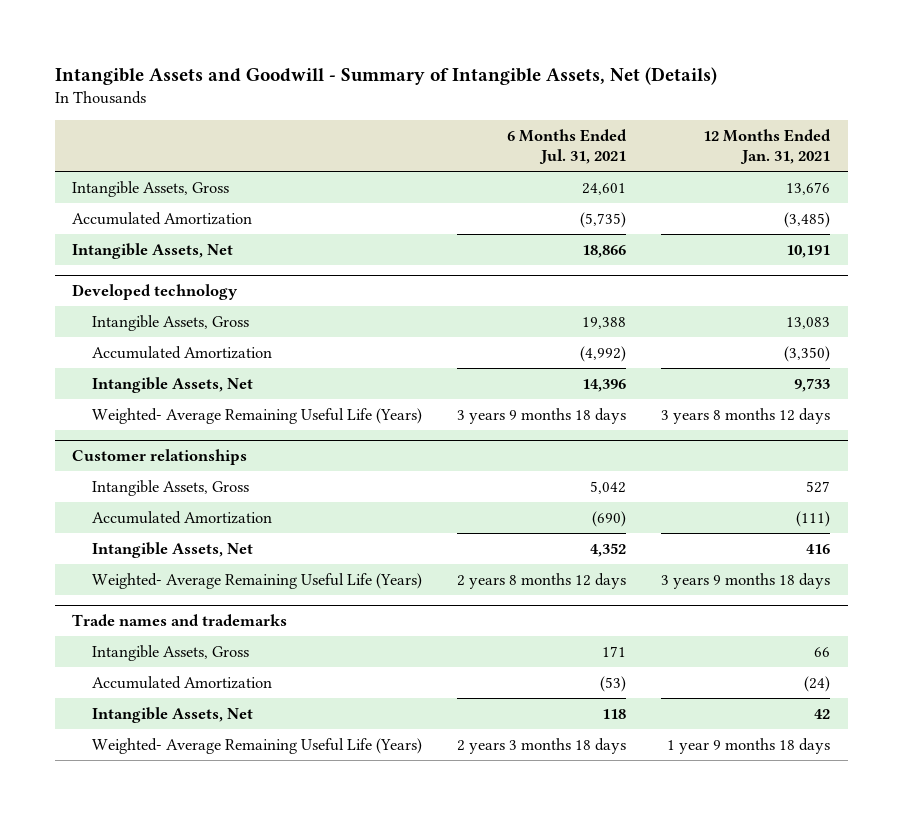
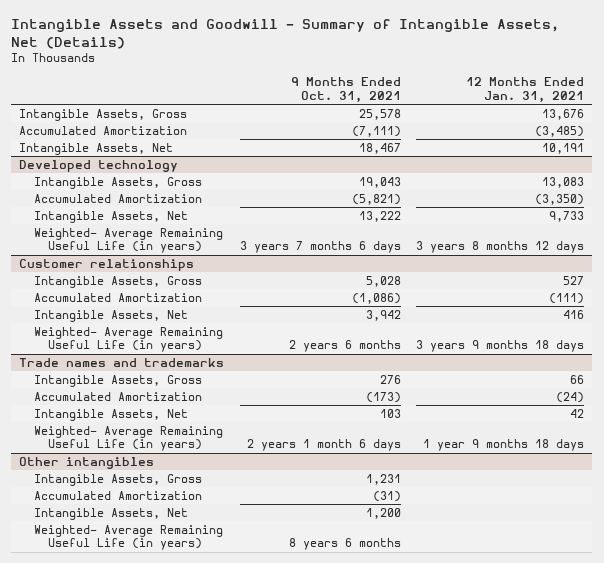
[507,128,628,165] 6 Months Ended Jul. 31, 2021 -> none
none -> [290,77,401,103] 9 Months Ended Oct. 31, 2021
[91,407,422,424] Weighted- Average Remaining Useful Life (Years) -> [33,228,223,254] Weighted- Average Remaining Useful Life (in years)
[91,572,422,589] Weighted- Average Remaining Useful Life (Years) -> [33,327,223,353] Weighted- Average Remaining Useful Life (in years)
[91,737,422,754] Weighted- Average Remaining Useful Life (Years) -> [33,426,223,452] Weighted- Average Remaining Useful Life (in years)
none -> [19,457,155,470] Other intangibles
none -> [33,474,202,487] Intangible Assets, Gross
none -> [33,491,202,501] Accumulated Amortization
none -> [33,508,188,521] Intangible Assets, Net
none -> [33,525,223,551] Weighted- Average Remaining Useful Life (in years)

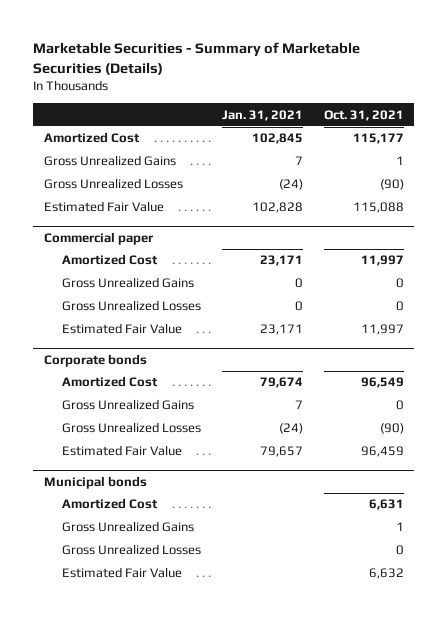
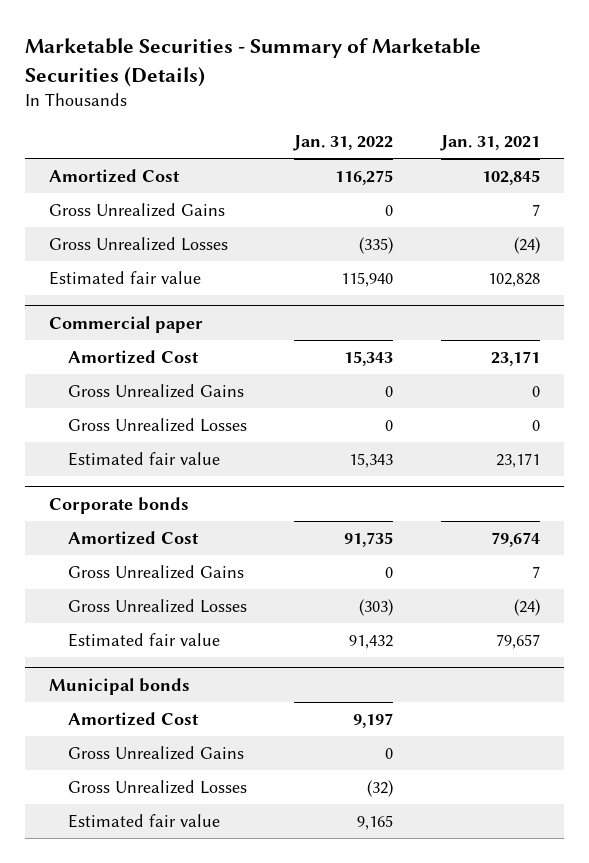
[323,109,404,121] Oct. 31, 2021 -> none
none -> [293,135,394,152] Jan. 31, 2022
[44,201,165,213] Estimated Fair Value -> [49,270,202,285] Estimated fair value
[61,323,182,335] Estimated Fair Value -> [67,451,220,466] Estimated fair value
[61,445,182,457] Estimated Fair Value -> [67,632,220,647] Estimated fair value
[61,567,182,579] Estimated Fair Value -> [67,813,220,828] Estimated fair value

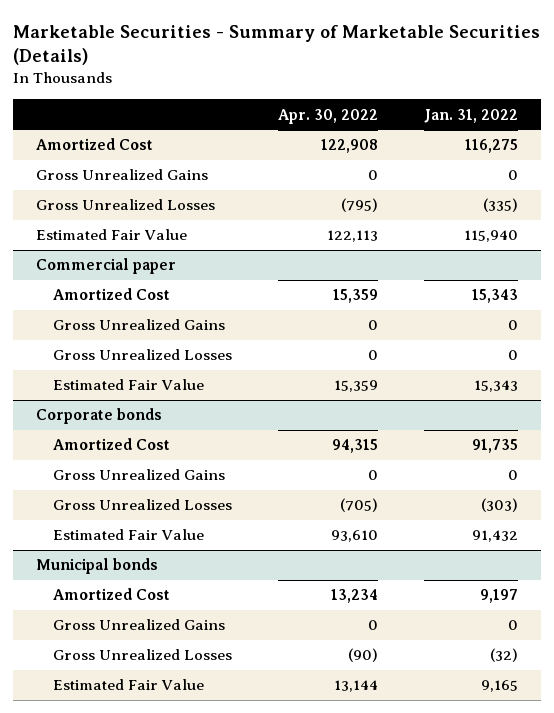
[440,135,541,152] Jan. 31, 2021 -> none
none -> [277,108,378,124] Apr. 30, 2022
[49,270,202,285] Estimated fair value -> [36,229,188,241] Estimated Fair Value
[67,451,220,466] Estimated fair value -> [53,379,205,391] Estimated Fair Value
[67,632,220,647] Estimated fair value -> [53,529,205,541] Estimated Fair Value
[67,813,220,828] Estimated fair value -> [53,679,205,691] Estimated Fair Value

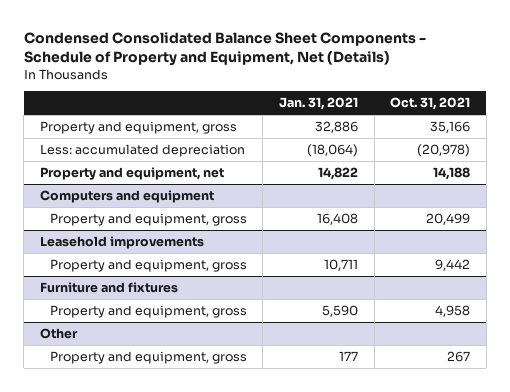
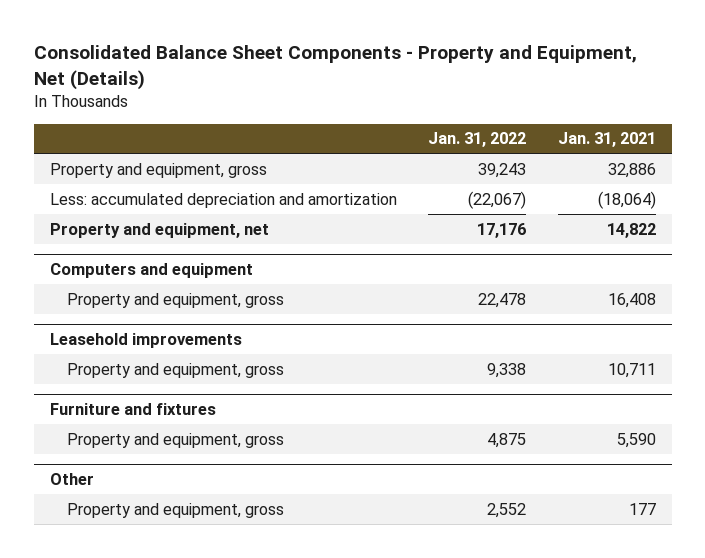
[23,32,426,67] Condensed Consolidated Balance Sheet Components - Schedule of Property and Equipment, Net (Details) -> [33,45,637,90] Consolidated Balance Sheet Components - Property and Equipment, Net (Details)
[390,97,471,111] Oct. 31, 2021 -> none
none -> [428,132,527,148] Jan. 31, 2022
[40,143,246,157] Less: accumulated depreciation -> [49,192,397,208] Less: accumulated depreciation and amortization

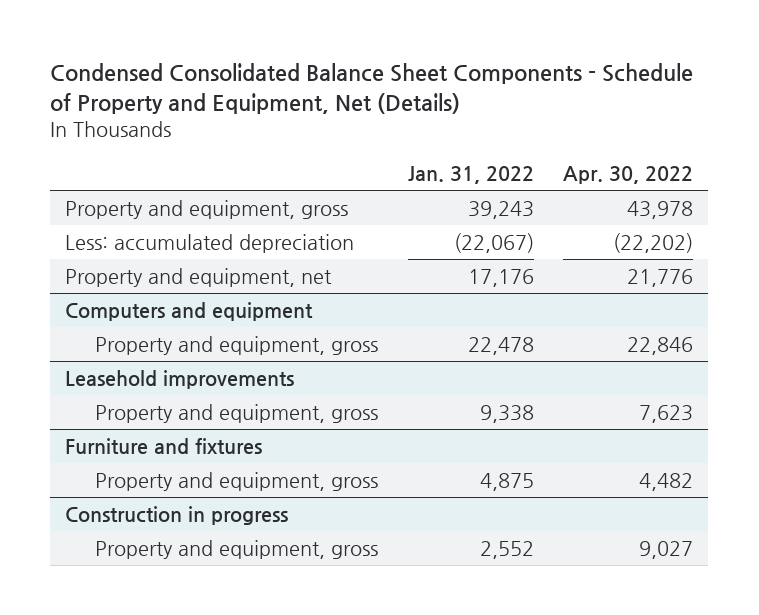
[33,45,637,90] Consolidated Balance Sheet Components - Property and Equipment, Net (Details) -> [50,63,694,115] Condensed Consolidated Balance Sheet Components - Schedule of Property and Equipment, Net (Details)
[557,132,656,148] Jan. 31, 2021 -> none
none -> [563,165,694,184] Apr. 30, 2022
[49,192,397,208] Less: accumulated depreciation and amortization -> [65,233,355,253] Less: accumulated depreciation
[49,473,94,486] Other -> none
none -> [65,505,289,525] Construction in progress

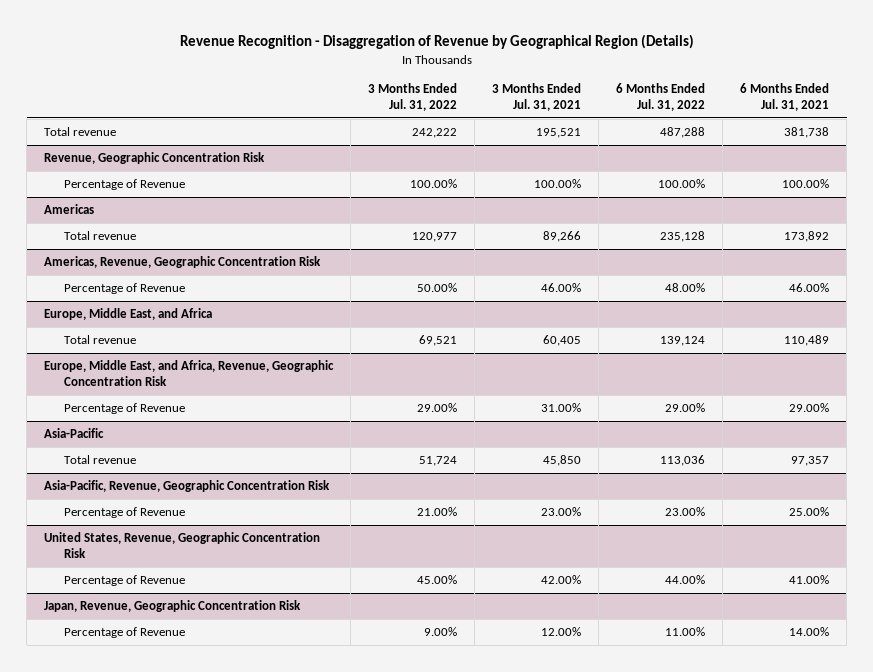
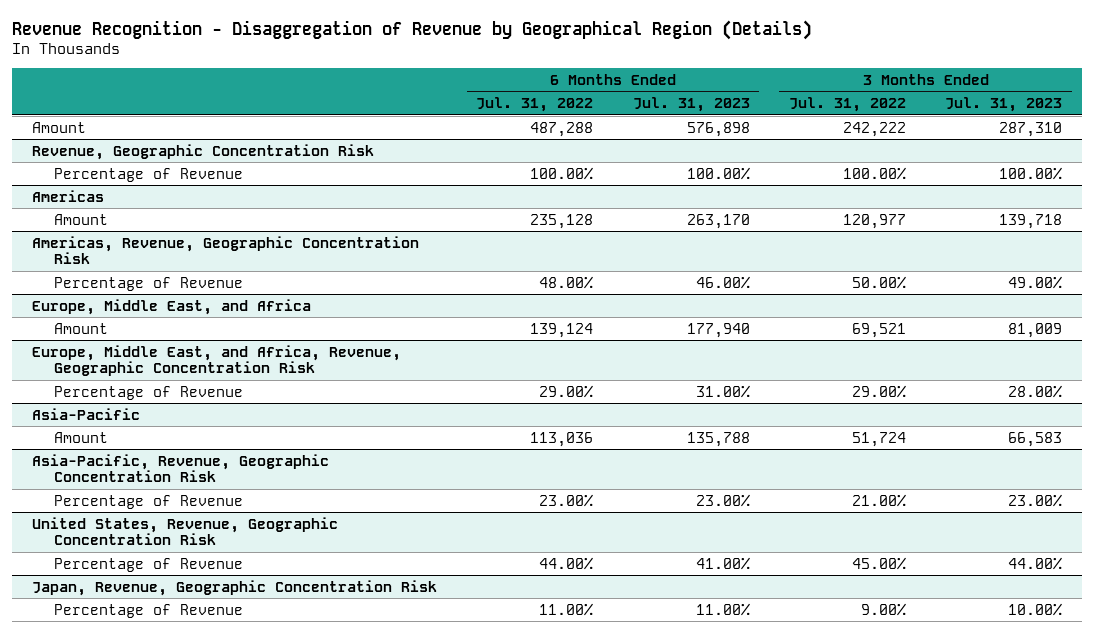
[492,83,582,112] 3 Months Ended Jul. 31, 2021 -> none
[740,83,830,112] 6 Months Ended Jul. 31, 2021 -> none
none -> [632,97,750,113] Jul. 31, 2023
none -> [945,97,1063,113] Jul. 31, 2023
[44,126,117,136] Total revenue -> [32,121,87,133] Amount
[64,230,137,240] Total revenue -> [53,213,108,225] Amount
[64,334,137,344] Total revenue -> [53,322,108,334] Amount
[64,454,137,464] Total revenue -> [53,431,108,443] Amount

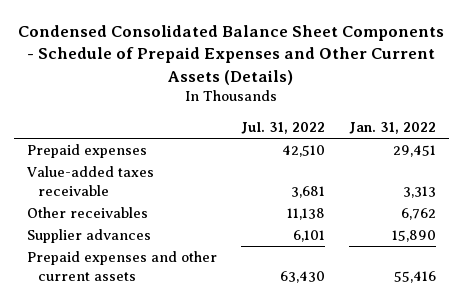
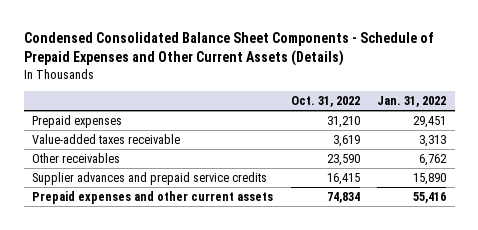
[240,121,325,134] Jul. 31, 2022 -> none
none -> [290,96,360,108] Oct. 31, 2022
[26,229,151,244] Supplier advances -> [32,171,268,185] Supplier advances and prepaid service credits

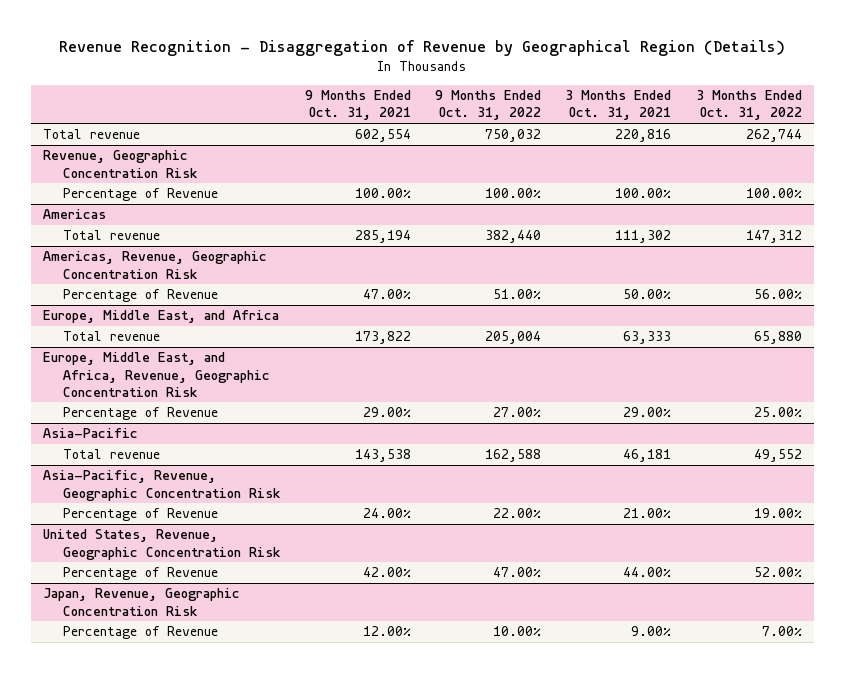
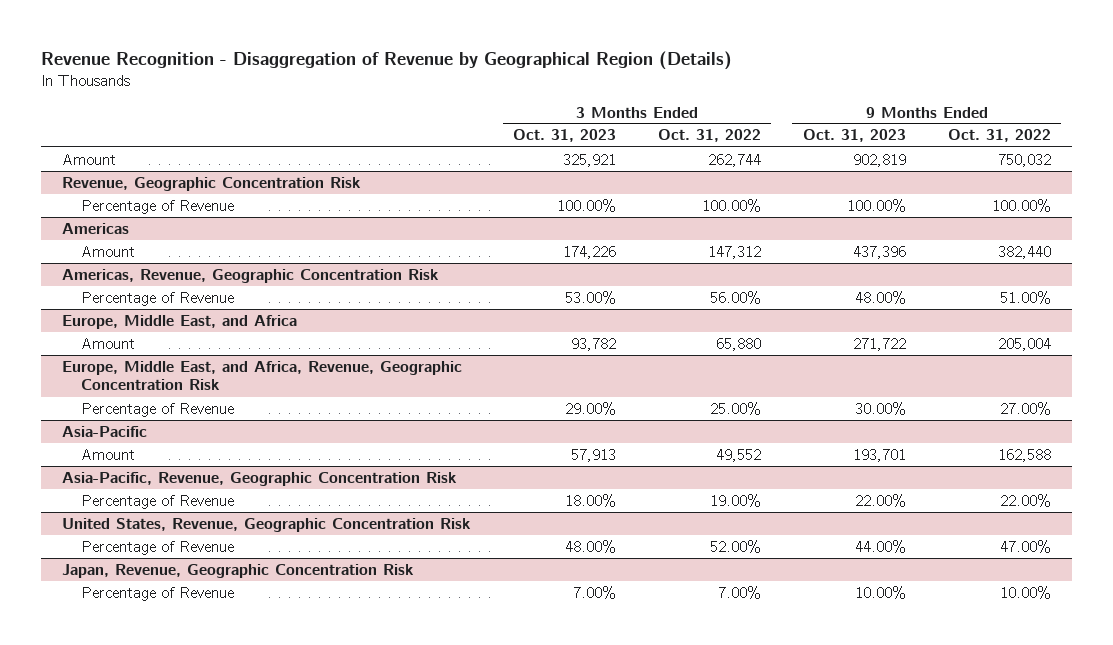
[305,90,412,121] 9 Months Ended Oct. 31, 2021 -> none
[565,90,672,121] 3 Months Ended Oct. 31, 2021 -> none
none -> [513,129,617,143] Oct. 31, 2023
none -> [802,129,906,143] Oct. 31, 2023
[42,129,140,140] Total revenue -> [62,153,117,165] Amount
[62,230,160,241] Total revenue -> [80,245,135,257] Amount
[62,331,160,342] Total revenue -> [80,337,135,349] Amount
[62,449,160,460] Total revenue -> [80,448,135,460] Amount

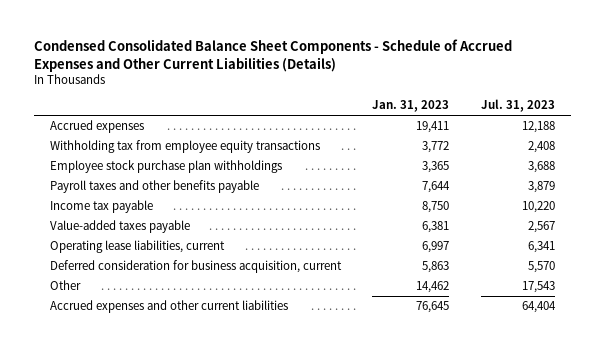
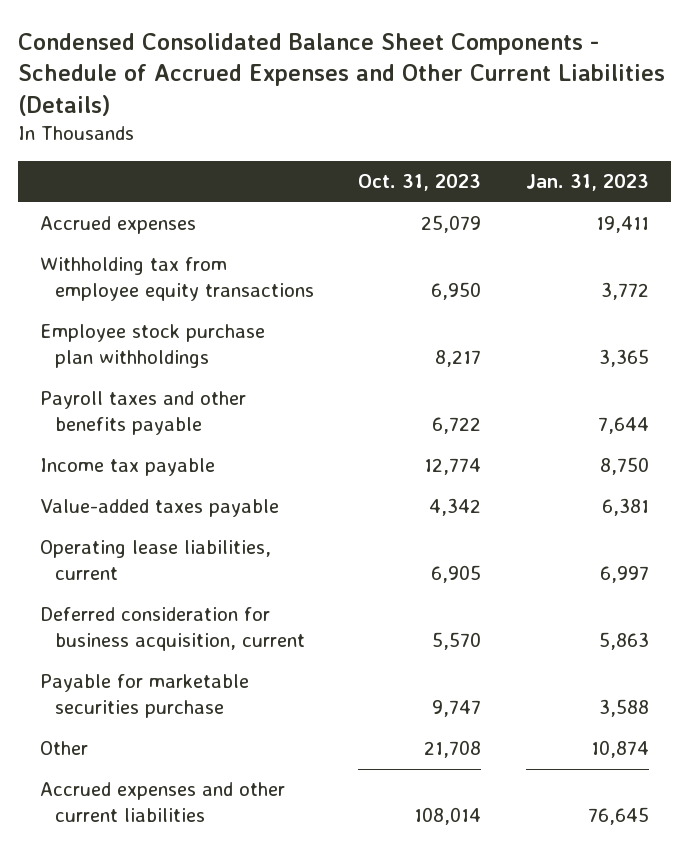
[481,99,556,113] Jul. 31, 2023 -> none
none -> [358,174,482,192] Oct. 31, 2023
none -> [40,674,250,719] Payable for marketable securities purchase
[416,281,450,294] 14,462 -> [590,740,649,759] 10,874

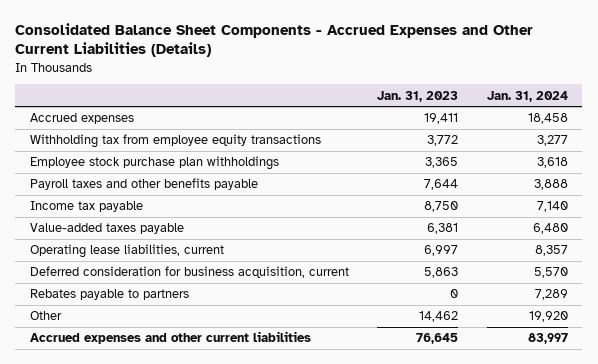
[18,32,666,116] Condensed Consolidated Balance Sheet Components - Schedule of Accrued Expenses and Other Current Liabilities (Details) -> [15,22,534,58] Consolidated Balance Sheet Components - Accrued Expenses and Other Current Liabilities (Details)
[358,174,482,192] Oct. 31, 2023 -> none
none -> [486,90,568,102] Jan. 31, 2024
[40,674,250,719] Payable for marketable securities purchase -> none
none -> [29,289,189,301] Rebates payable to partners
[590,740,649,759] 10,874 -> [419,311,459,323] 14,462

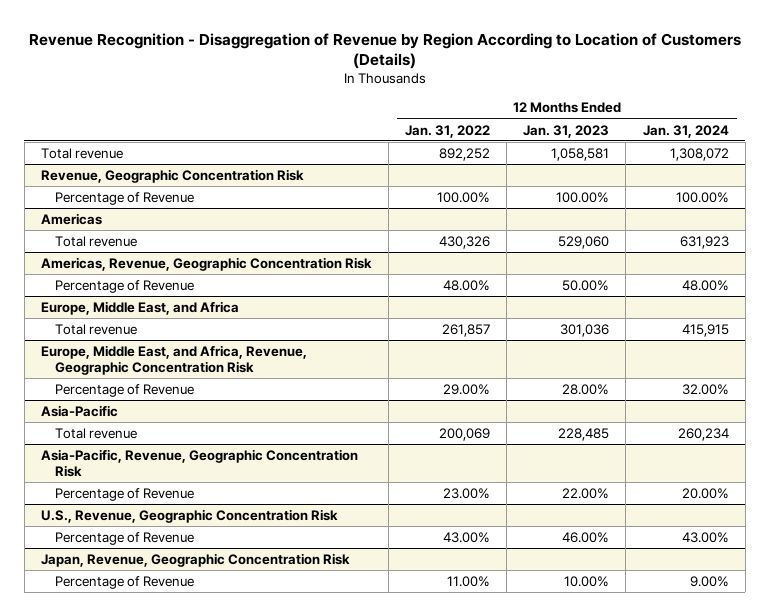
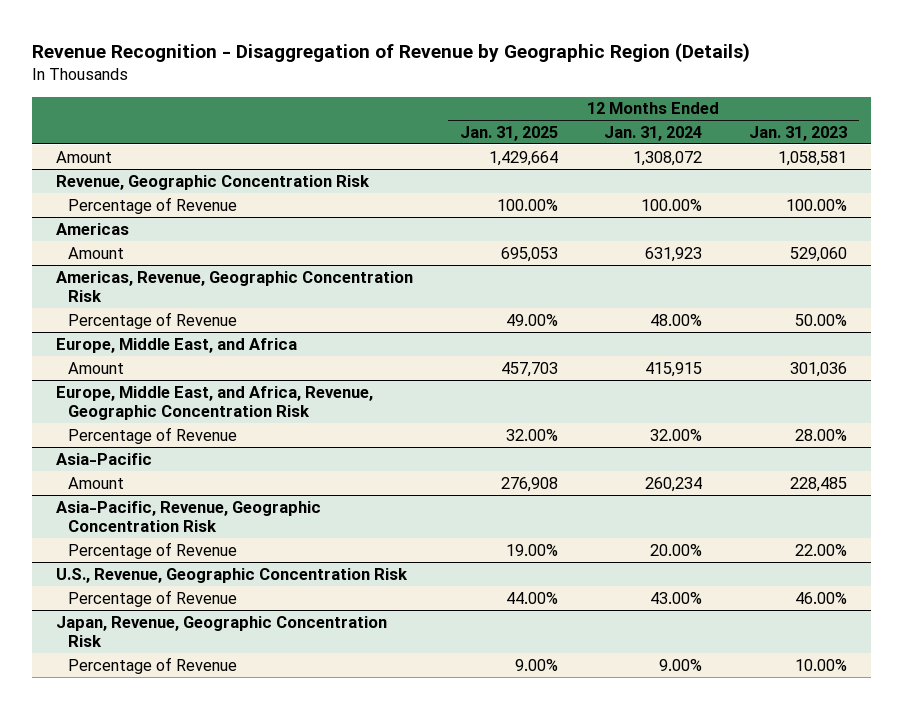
[28,32,741,70] Revenue Recognition - Disaggregation of Revenue by Region According to Location of Customers (Details) -> [32,42,751,62] Revenue Recognition - Disaggregation of Revenue by Geographic Region (Details)
[405,124,491,138] Jan. 31, 2022 -> none
none -> [459,125,558,141] Jan. 31, 2025
[40,147,123,159] Total revenue -> [55,150,112,163] Amount
[54,235,137,247] Total revenue -> [68,246,125,259] Amount
[54,323,137,335] Total revenue -> [68,361,125,374] Amount
[54,427,137,439] Total revenue -> [68,476,125,489] Amount

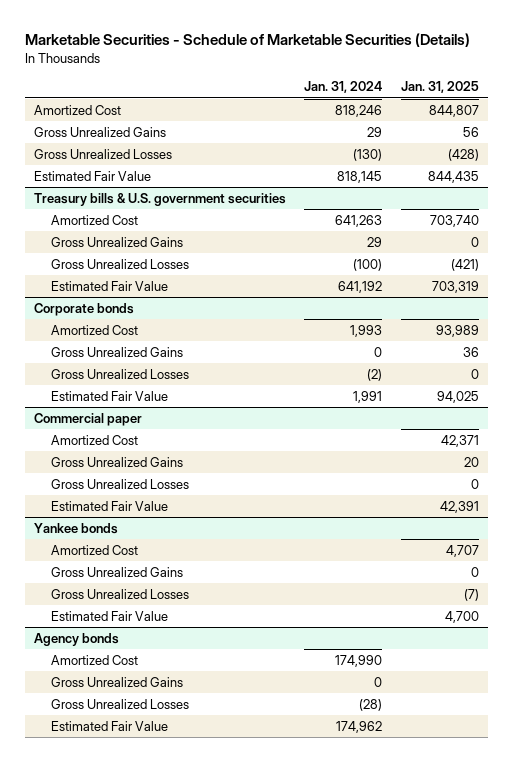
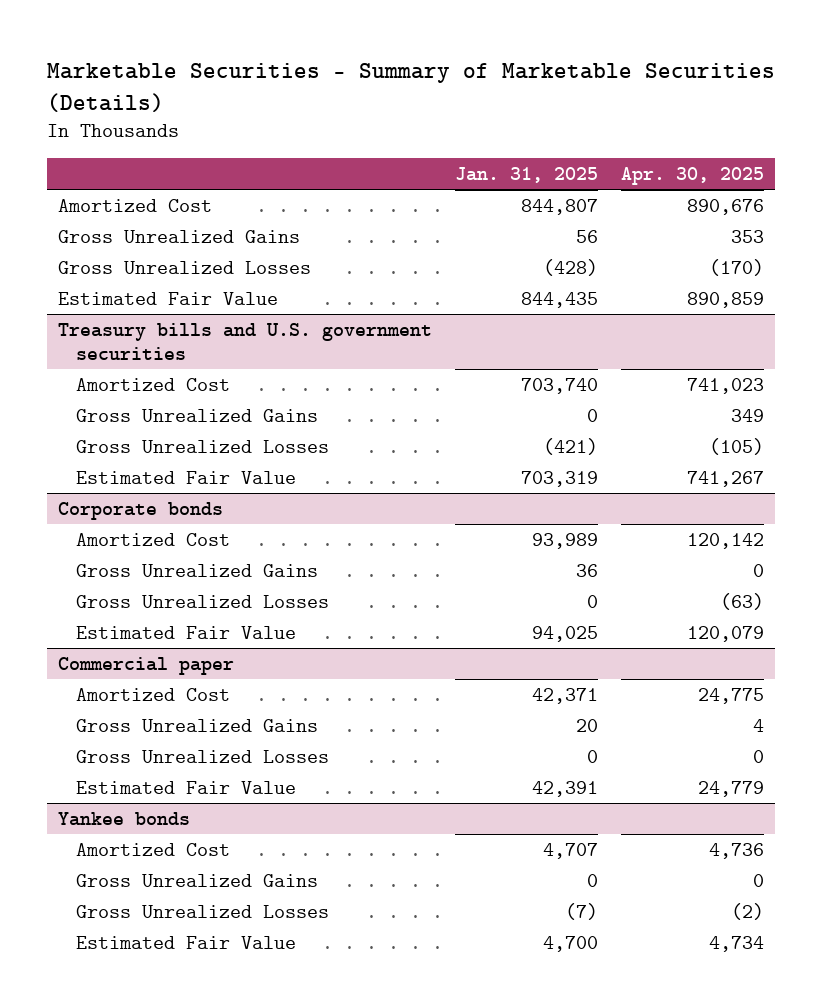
[24,32,470,47] Marketable Securities - Schedule of Marketable Securities (Details) -> [46,63,775,112] Marketable Securities - Summary of Marketable Securities (Details)
[304,81,383,94] Jan. 31, 2024 -> none
none -> [620,166,764,185] Apr. 30, 2025
[33,192,286,206] Treasury bills & U.S. government securities -> [58,322,433,360] Treasury bills and U.S. government securities
[33,632,119,646] Agency bonds -> none
[50,654,138,665] Amortized Cost -> none
[50,676,183,687] Gross Unrealized Gains -> none
[50,698,189,709] Gross Unrealized Losses -> none
[50,720,168,731] Estimated Fair Value -> none

